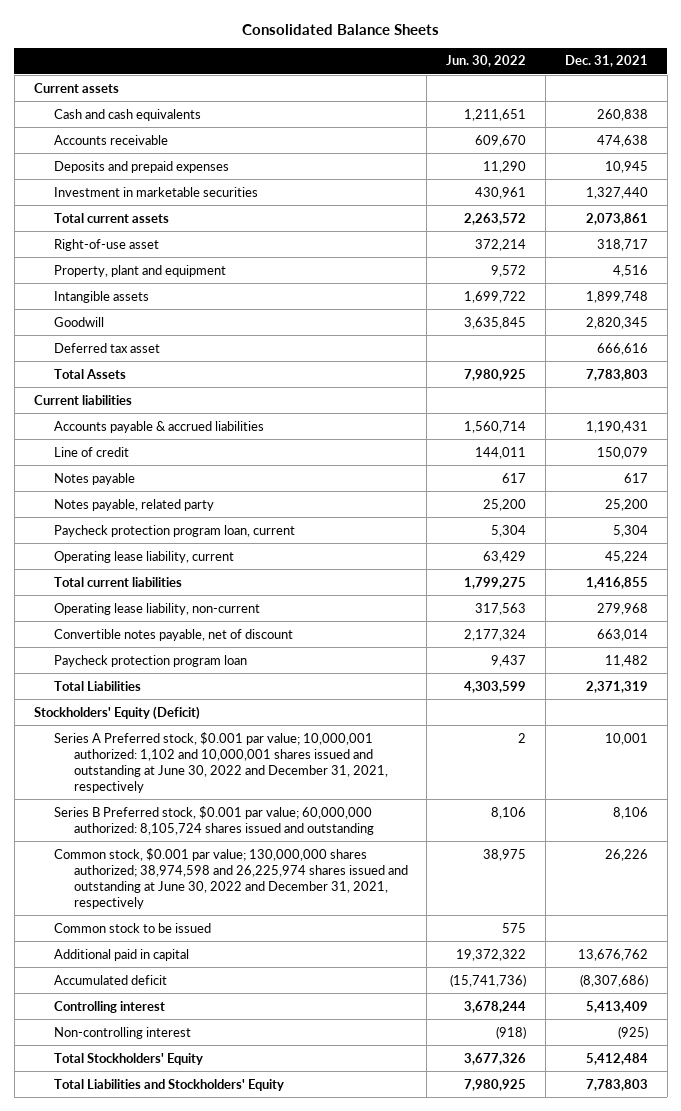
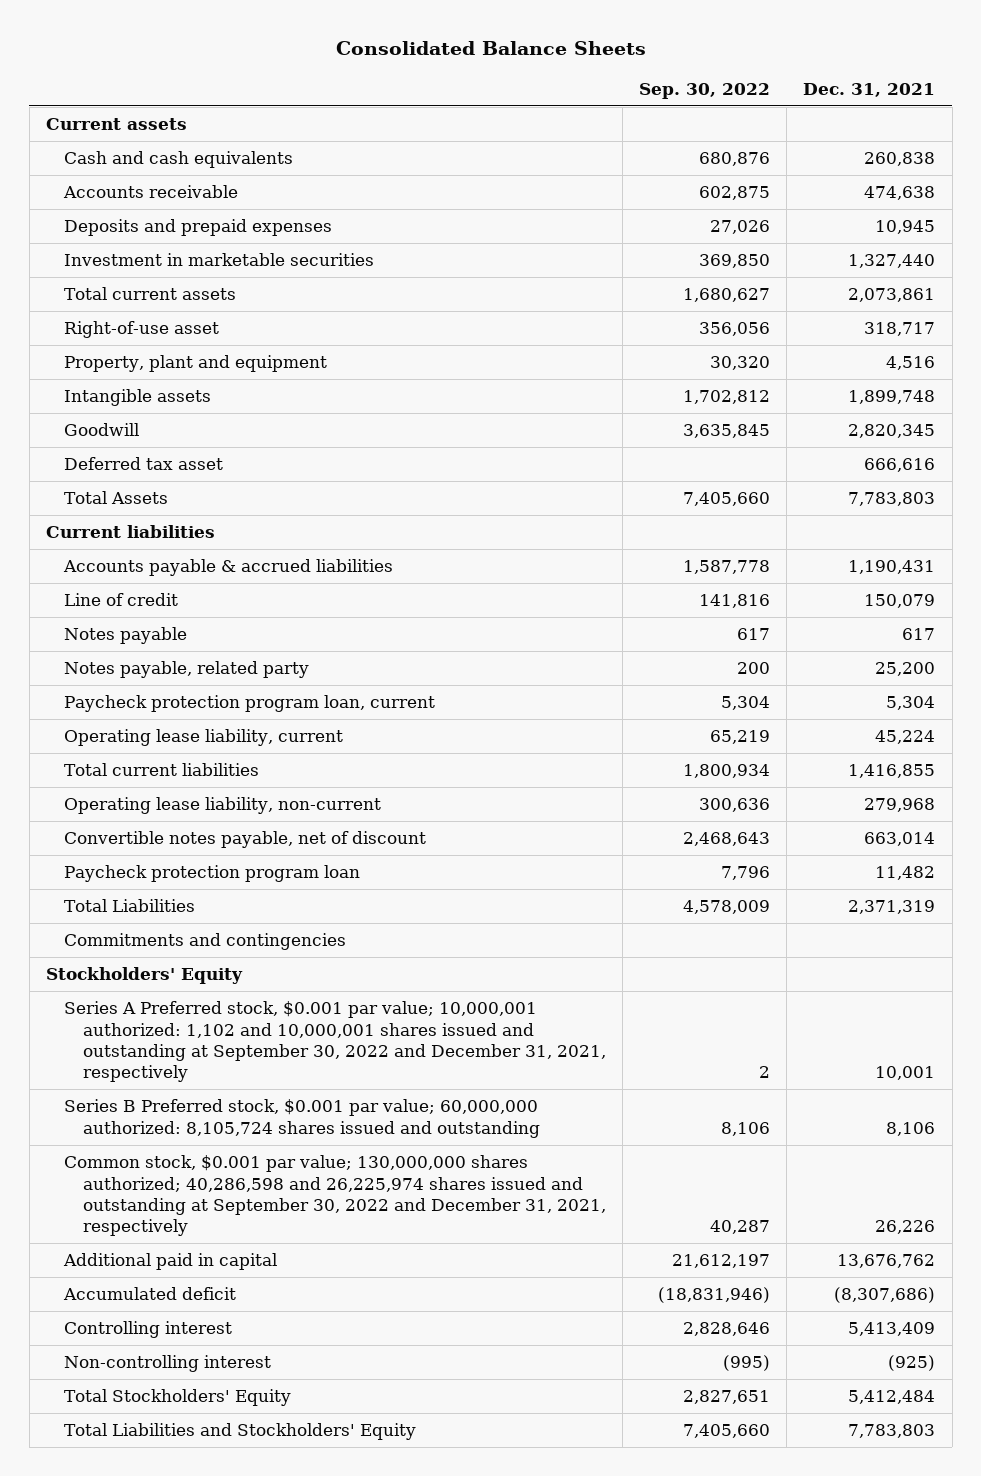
[446,55,527,68] Jun. 30, 2022 -> none
none -> [639,82,771,99] Sep. 30, 2022
none -> [64,933,347,951] Commitments and contingencies
[33,705,200,720] Stockholders' Equity (Deficit) -> [45,967,243,985] Stockholders' Equity
[53,731,388,794] Series A Preferred stock, $0.001 par value; 10,000,001 authorized: 1,102 and 10,000,001 shares issued and outstanding at June 30, 2022 and December 31, 2021, respectively -> [64,1001,607,1083] Series A Preferred stock, $0.001 par value; 10,000,001 authorized: 1,102 and 10,000,001 shares issued and outstanding at September 30, 2022 and December 31, 2021, respectively
[53,922,211,933] Common stock to be issued -> none
[53,847,408,910] Common stock, $0.001 par value; 130,000,000 shares authorized; 38,974,598 and 26,225,974 shares issued and outstanding at June 30, 2022 and December 31, 2021, respectively -> [64,1155,607,1237] Common stock, $0.001 par value; 130,000,000 shares authorized; 40,286,598 and 26,225,974 shares issued and outstanding at September 30, 2022 and December 31, 2021, respectively

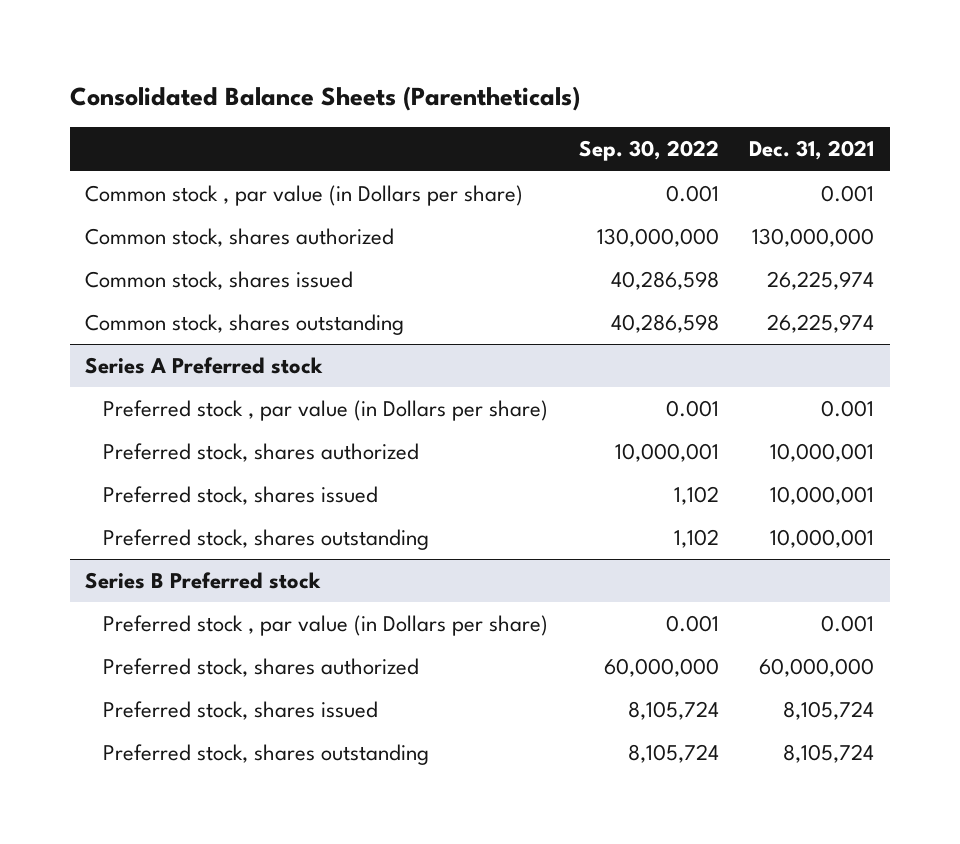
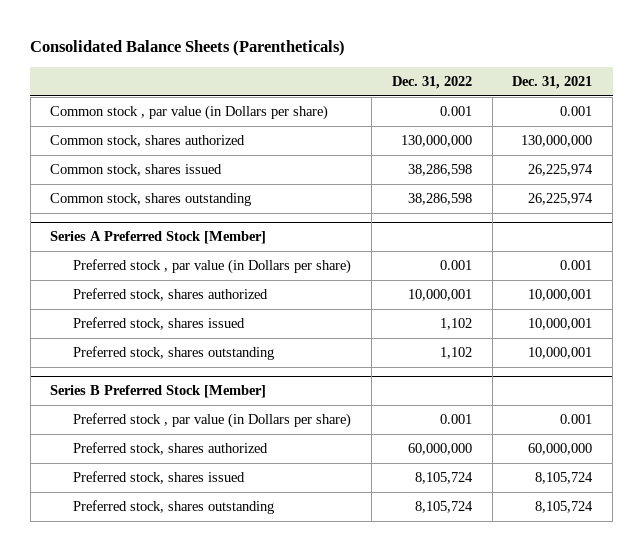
[578,140,719,162] Sep. 30, 2022 -> none
none -> [391,75,472,89] Dec. 31, 2022
[85,357,324,375] Series A Preferred stock -> [50,231,267,245] Series A Preferred Stock [Member]
[85,572,322,590] Series B Preferred stock -> [50,385,267,399] Series B Preferred Stock [Member]

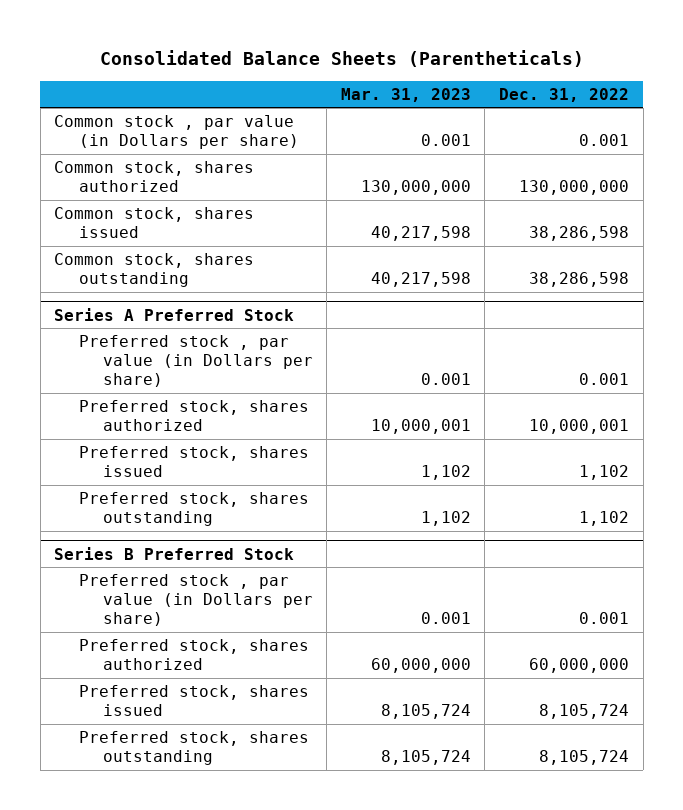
[512,75,593,89] Dec. 31, 2021 -> none
none -> [340,87,471,102] Mar. 31, 2023
[50,231,267,245] Series A Preferred Stock [Member] -> [54,307,295,321] Series A Preferred Stock
[50,385,267,399] Series B Preferred Stock [Member] -> [54,546,295,560] Series B Preferred Stock

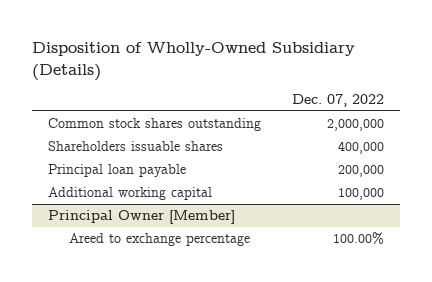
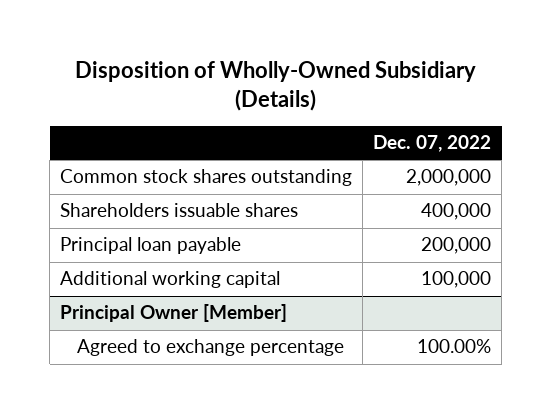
[69,232,251,246] Areed to exchange percentage -> [76,339,344,357] Agreed to exchange percentage

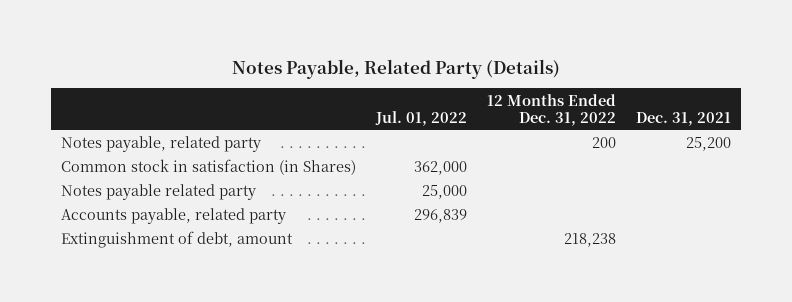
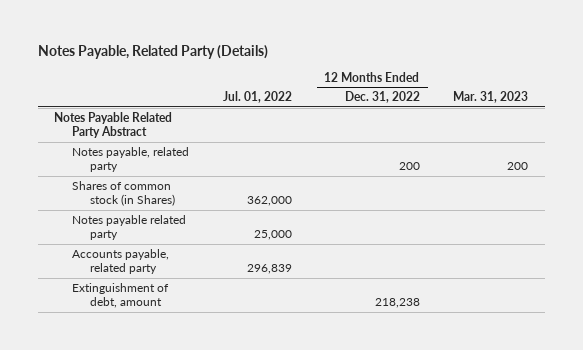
[635,112,731,127] Dec. 31, 2021 -> none
none -> [453,91,529,104] Mar. 31, 2023
none -> [54,112,173,139] Notes Payable Related Party Abstract
[60,159,356,176] Common stock in satisfaction (in Shares) -> [72,181,176,207] Shares of common stock (in Shares)

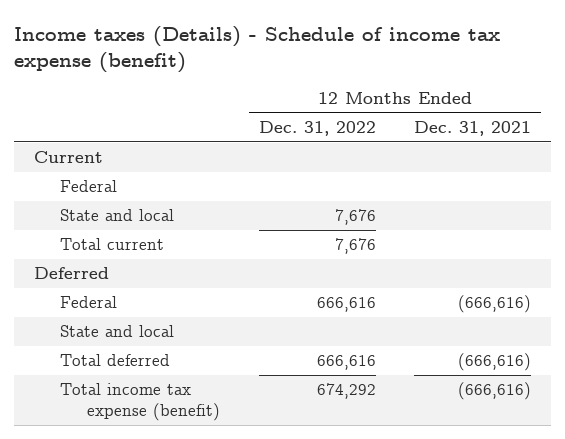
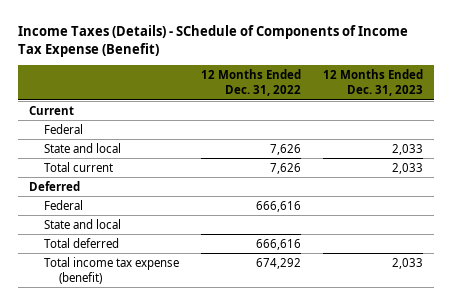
[14,25,501,73] Income taxes (Details) - Schedule of income tax expense (benefit) -> [18,25,409,57] Income Taxes (Details) - SChedule of Components of Income Tax Expense (Benefit)
[414,121,532,137] Dec. 31, 2021 -> none
none -> [322,69,423,96] 12 Months Ended Dec. 31, 2023
[334,209,376,226] 7,676 -> [270,143,302,155] 7,626
[334,238,376,255] 7,676 -> [270,162,302,174] 7,626

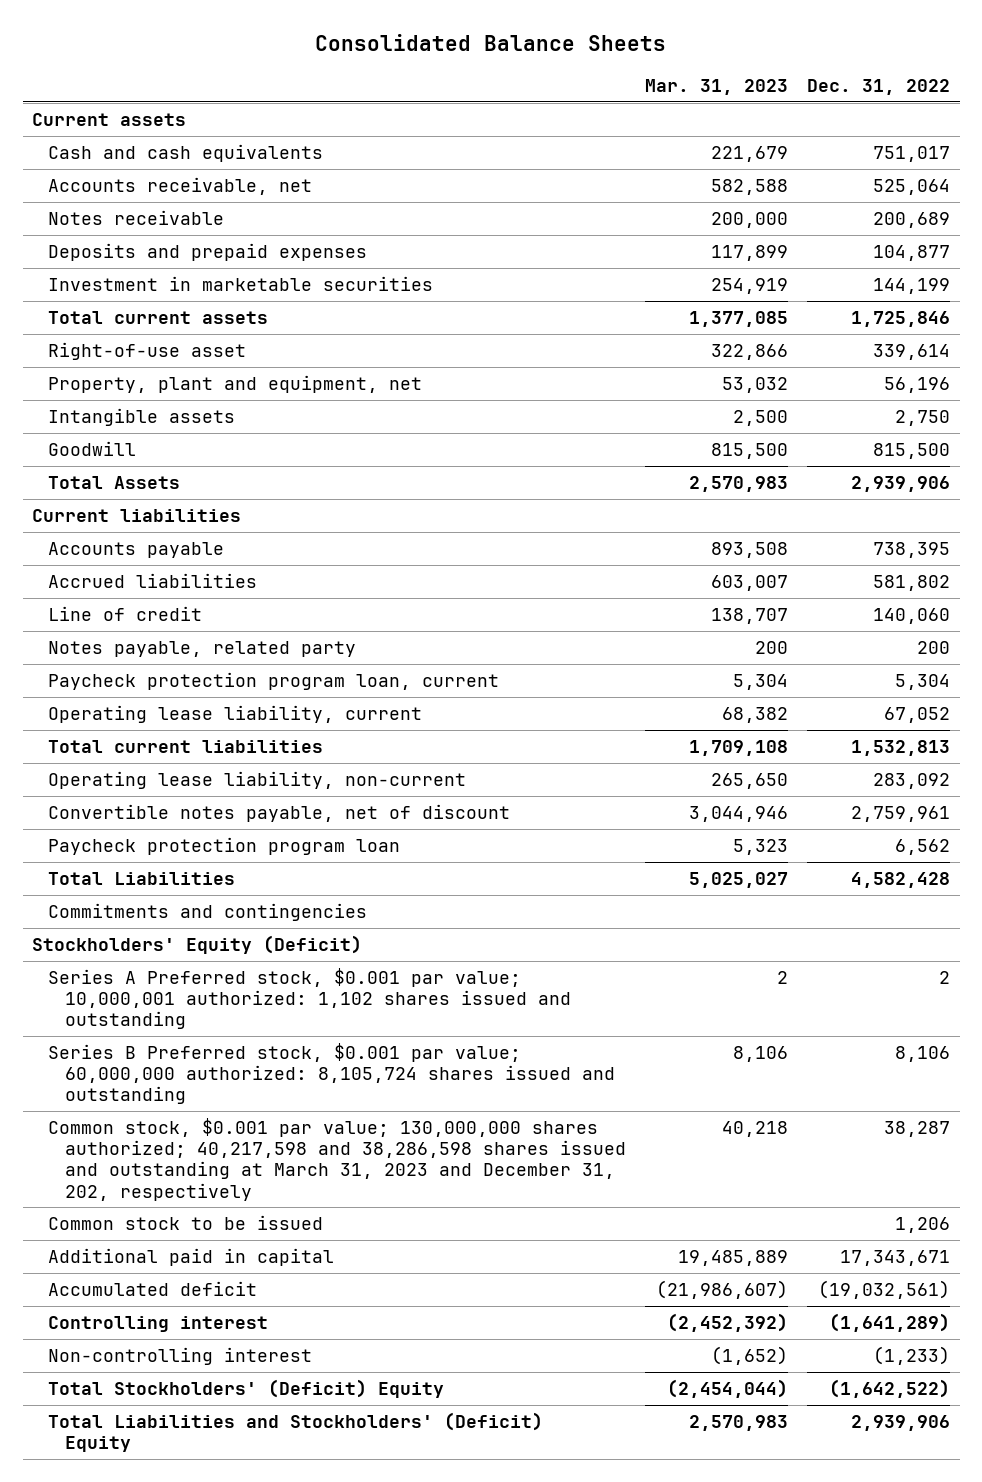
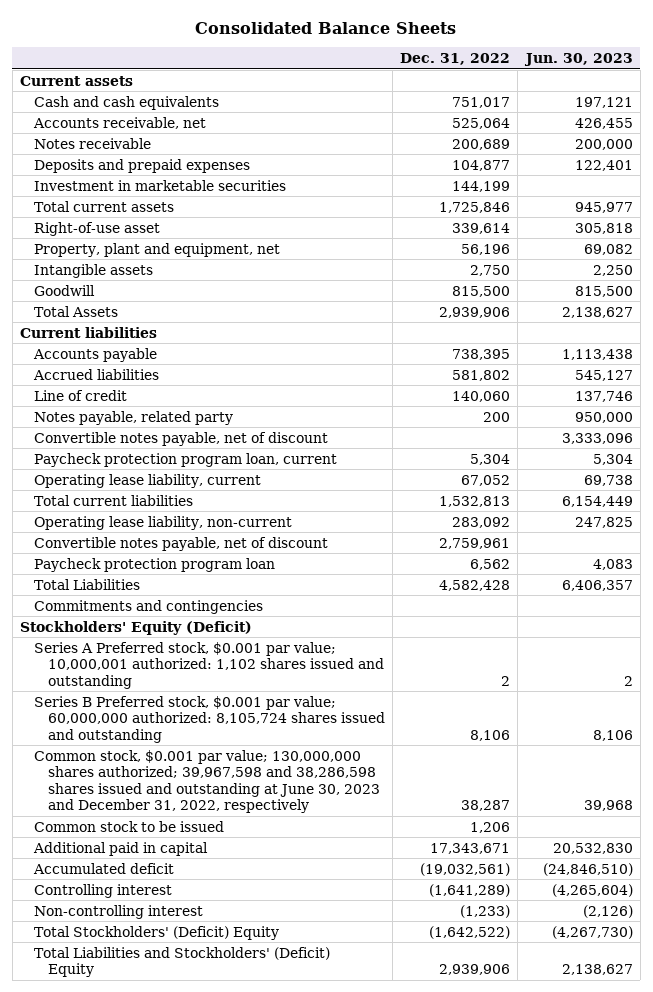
[644,79,788,96] Mar. 31, 2023 -> none
none -> [523,53,633,67] Jun. 30, 2023
none -> [33,431,328,446] Convertible notes payable, net of discount
[48,1117,626,1201] Common stock, $0.001 par value; 130,000,000 shares authorized; 40,217,598 and 38,286,598 shares issued and outstanding at March 31, 2023 and December 31, 202, respectively -> [33,749,380,814] Common stock, $0.001 par value; 130,000,000 shares authorized; 39,967,598 and 38,286,598 shares issued and outstanding at June 30, 2023 and December 31, 2022, respectively

